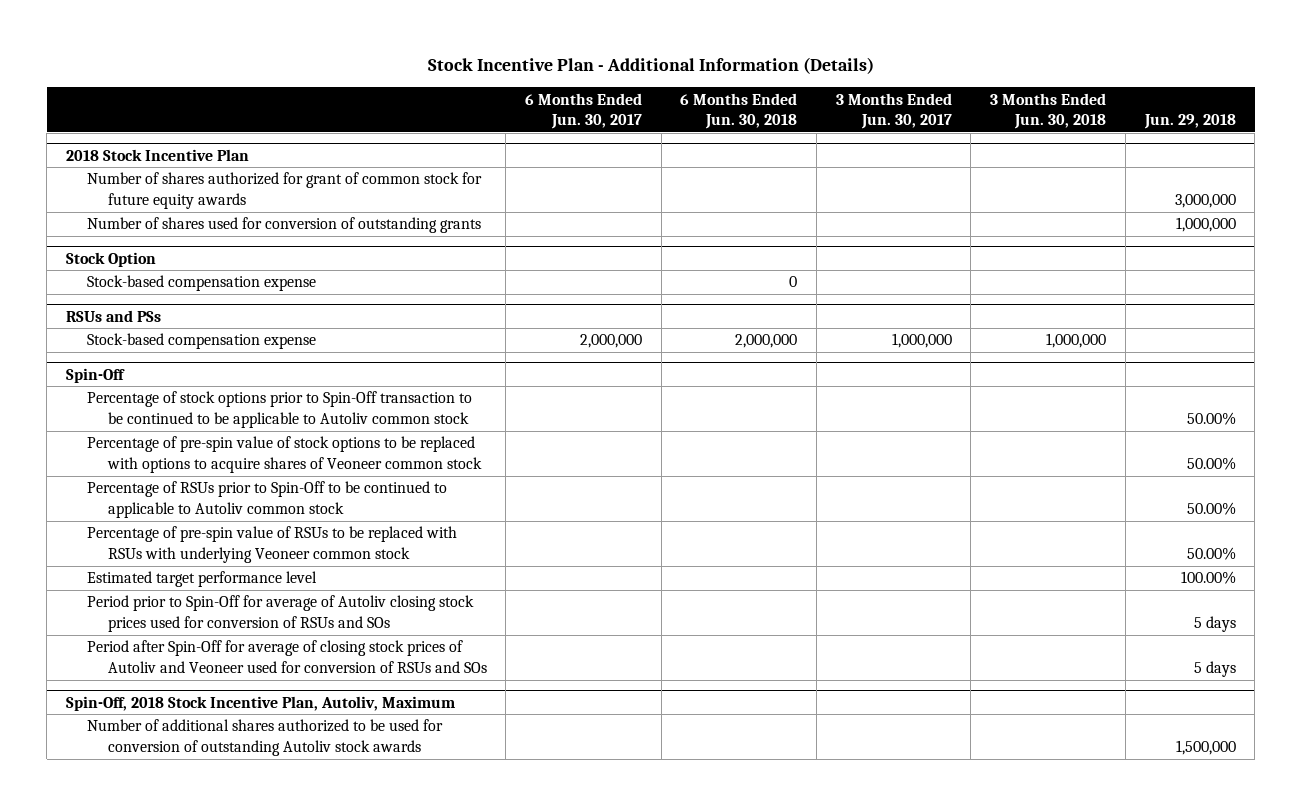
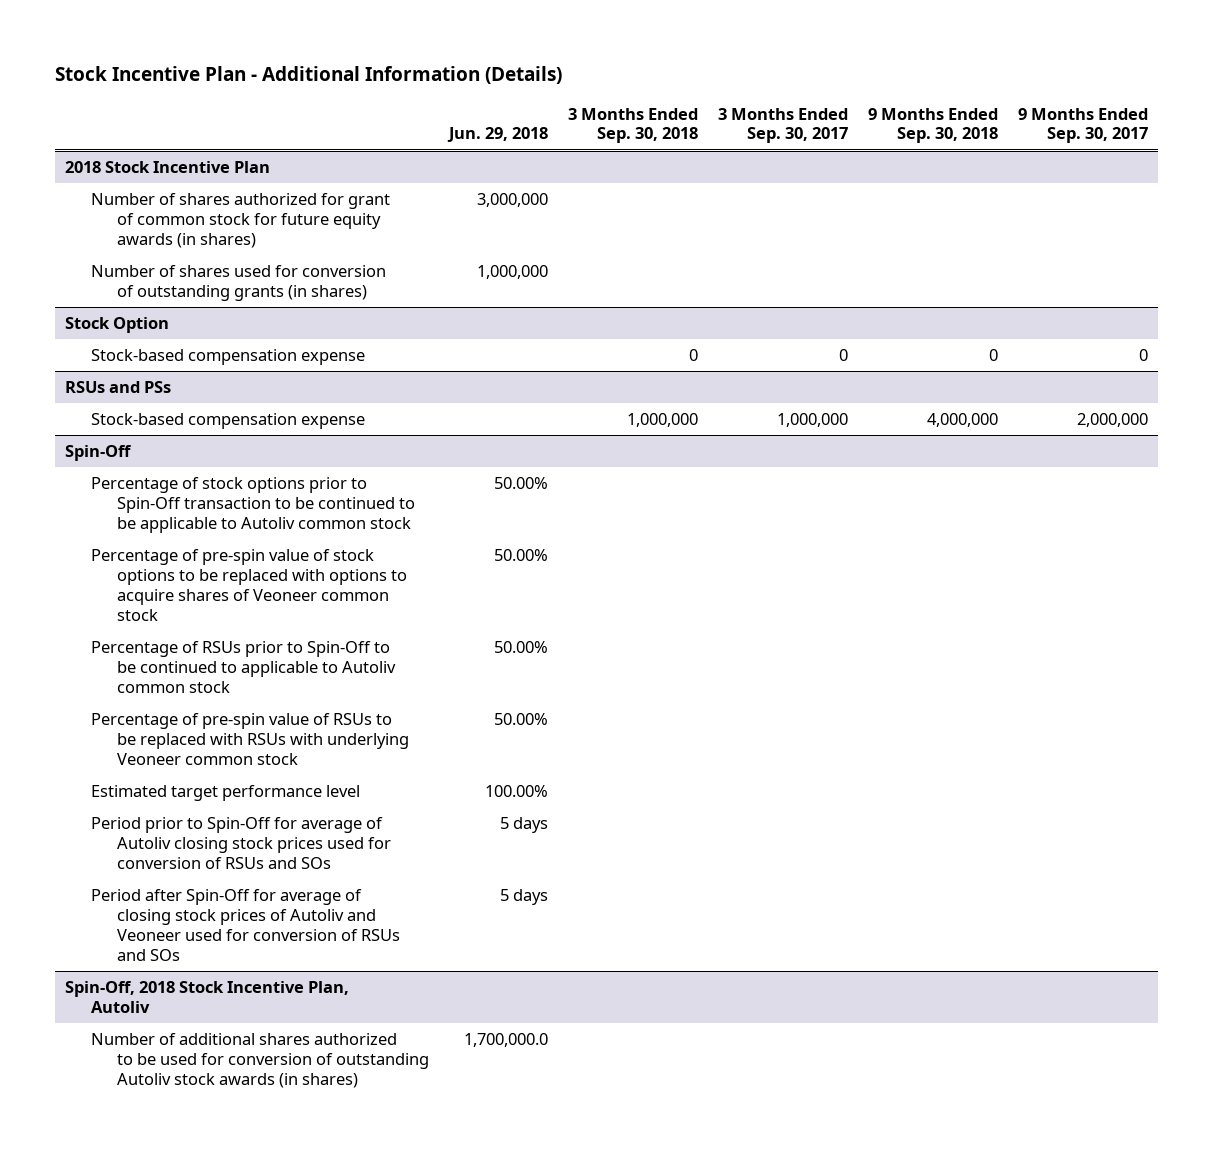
[524,92,642,130] 6 Months Ended Jun. 30, 2017 -> none
[680,92,798,130] 6 Months Ended Jun. 30, 2018 -> none
[835,92,952,130] 3 Months Ended Jun. 30, 2017 -> none
[990,92,1107,130] 3 Months Ended Jun. 30, 2018 -> none
none -> [568,107,699,144] 3 Months Ended Sep. 30, 2018
none -> [718,107,849,144] 3 Months Ended Sep. 30, 2017
none -> [868,107,999,144] 9 Months Ended Sep. 30, 2018
none -> [1018,107,1149,144] 9 Months Ended Sep. 30, 2017
[86,172,482,209] Number of shares authorized for grant of common stock for future equity awards -> [90,193,390,248] Number of shares authorized for grant of common stock for future equity awards (in shares)
[86,217,481,234] Number of shares used for conversion of outstanding grants -> [90,265,386,302] Number of shares used for conversion of outstanding grants (in shares)
[66,695,456,711] Spin-Off, 2018 Stock Incentive Plan, Autoliv, Maximum -> [64,981,349,1014] Spin-Off, 2018 Stock Incentive Plan, Autoliv
[86,719,443,756] Number of additional shares authorized to be used for conversion of outstanding Autoliv stock awards -> [90,1033,430,1088] Number of additional shares authorized to be used for conversion of outstanding Autoliv stock awards (in shares)
[1175,739,1236,755] 1,500,000 -> [464,1033,549,1048] 1,700,000.0

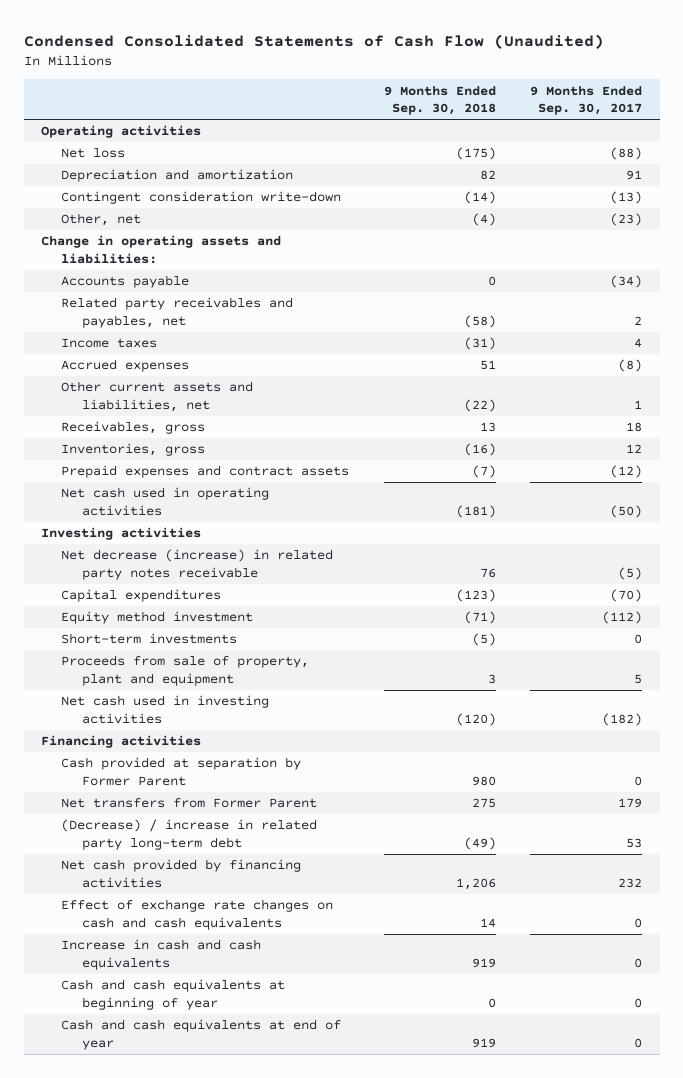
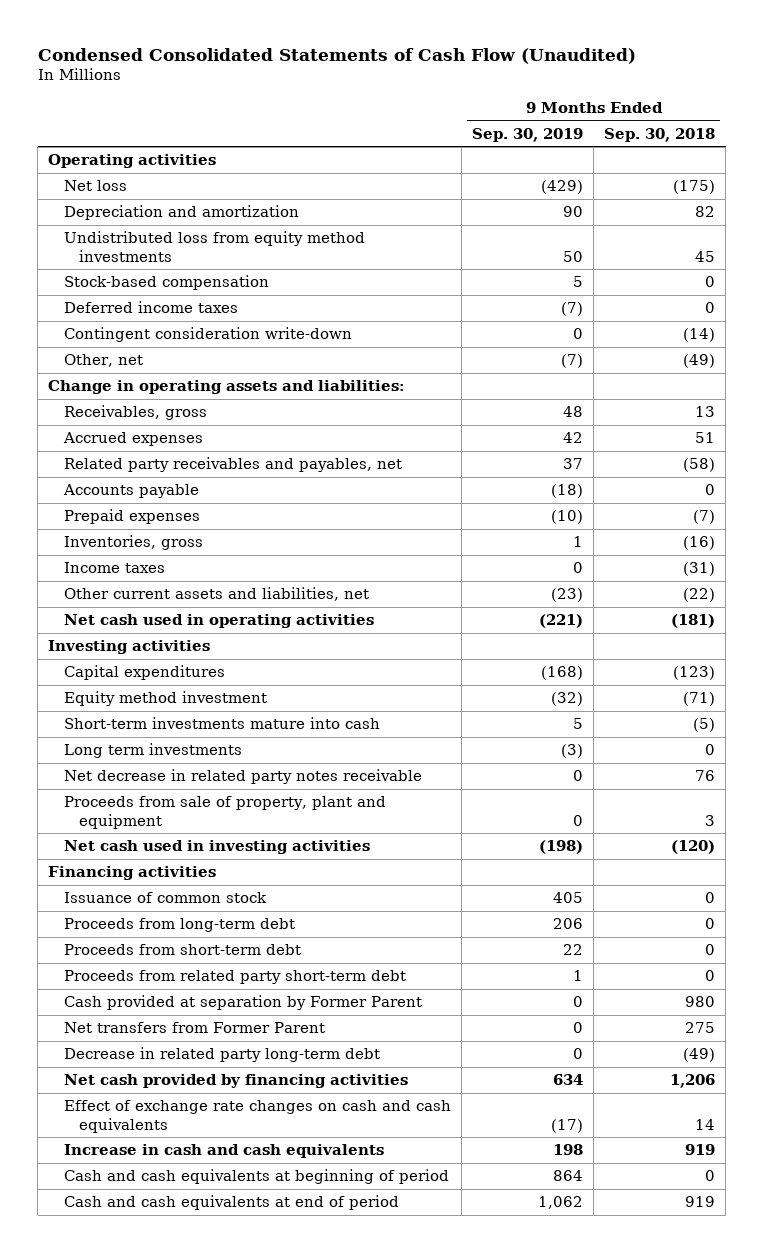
[530,85,643,116] 9 Months Ended Sep. 30, 2017 -> none
none -> [471,127,583,142] Sep. 30, 2019
none -> [63,231,365,262] Undistributed loss from equity method investments
none -> [63,275,269,291] Stock-based compensation
none -> [63,301,238,314] Deferred income taxes
[471,213,496,227] (4) -> [683,354,716,369] (49)
[61,421,206,435] Receivables, gross -> [63,405,207,421] Receivables, gross
[61,359,190,373] Accrued expenses -> [62,432,203,447] Accrued expenses
[61,275,190,289] Accounts payable -> [62,484,199,499] Accounts payable
none -> [63,509,200,525] Prepaid expenses
[61,443,206,457] Inventories, gross -> [63,535,203,551] Inventories, gross
[61,465,350,479] Prepaid expenses and contract assets -> none
[61,549,334,580] Net decrease (increase) in related party notes receivable -> none
[61,633,238,645] Short-term investments -> [63,717,380,730] Short-term investments mature into cash
none -> [63,743,242,759] Long term investments
none -> [63,769,422,785] Net decrease in related party notes receivable
none -> [63,892,267,904] Issuance of common stock
none -> [63,918,295,933] Proceeds from long-term debt
none -> [63,944,301,956] Proceeds from short-term debt
none -> [63,970,406,985] Proceeds from related party short-term debt
[61,819,318,850] (Decrease) / increase in related party long-term debt -> [63,1047,380,1063] Decrease in related party long-term debt
[61,979,286,1010] Cash and cash equivalents at beginning of year -> [63,1169,449,1185] Cash and cash equivalents at beginning of period
[61,1019,342,1050] Cash and cash equivalents at end of year -> [63,1195,399,1211] Cash and cash equivalents at end of period

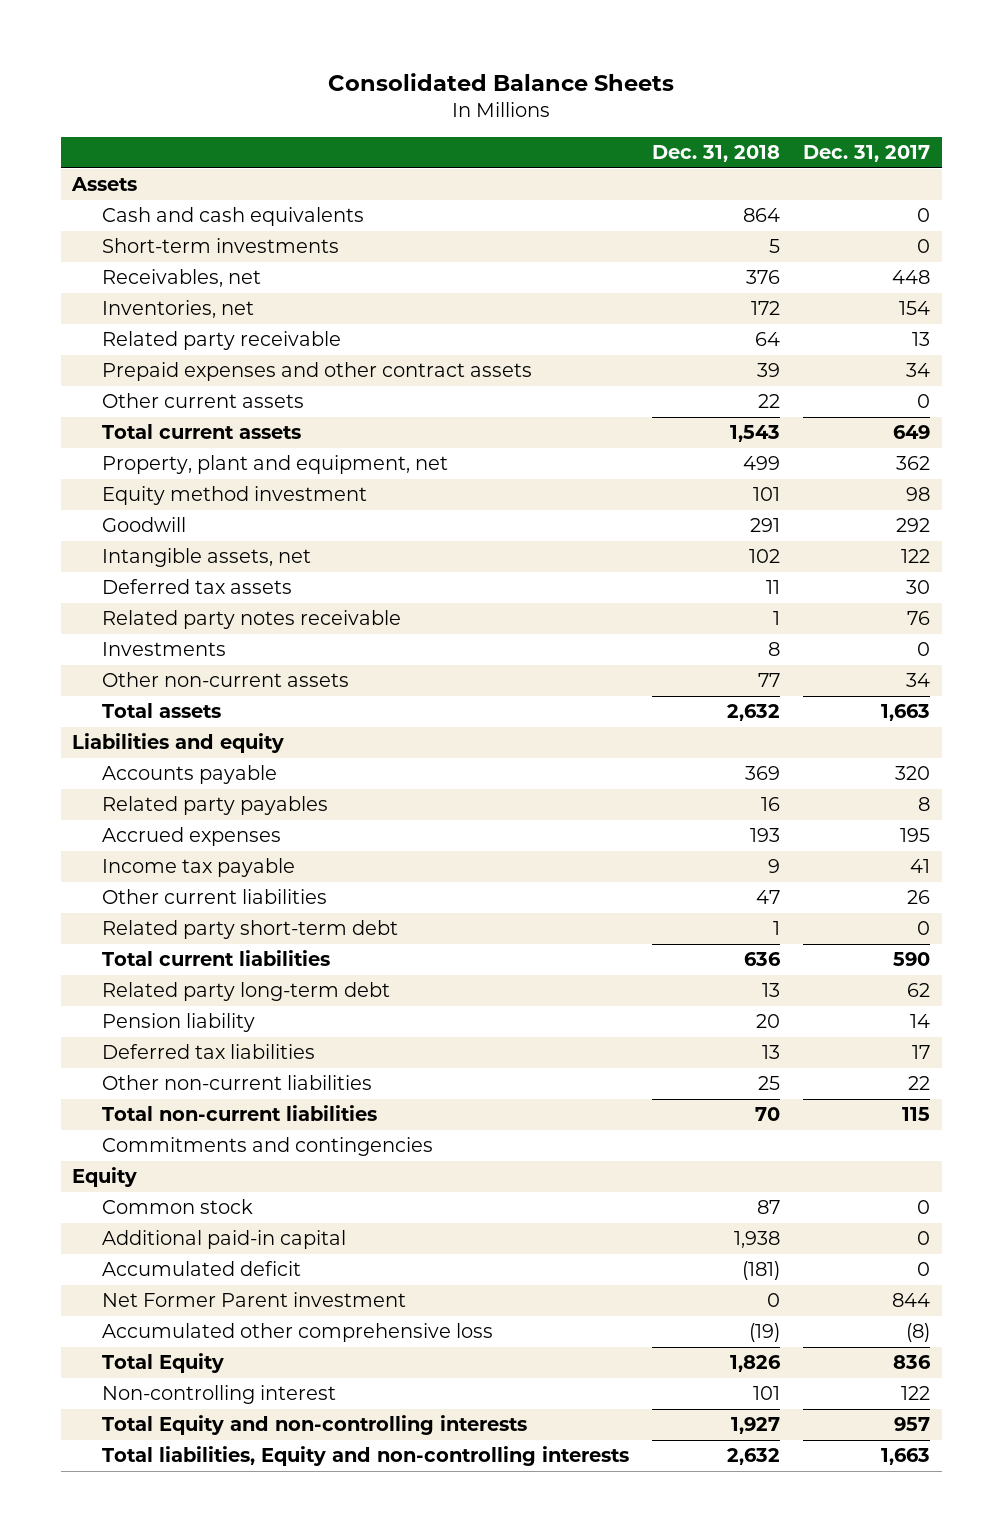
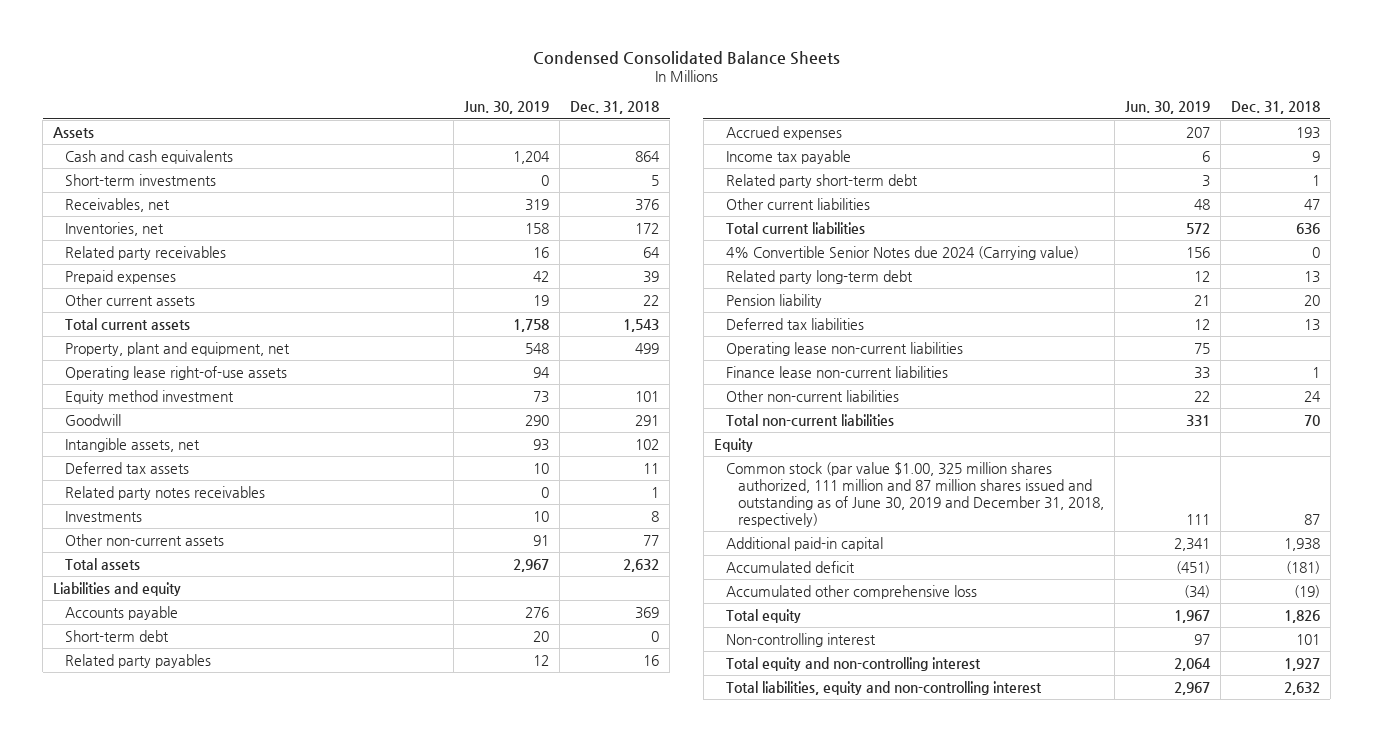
[328,73,675,92] Consolidated Balance Sheets -> [532,51,840,66] Condensed Consolidated Balance Sheets
[803,145,931,163] Dec. 31, 2017 -> none
none -> [464,101,550,115] Jun. 30, 2019
[102,362,533,382] Prepaid expenses and other contract assets -> none
[102,331,342,351] Related party receivable -> [65,245,227,260] Related party receivables
none -> [65,269,177,284] Prepaid expenses
none -> [65,365,288,380] Operating lease right-of-use assets
[102,610,402,630] Related party notes receivable -> [65,485,266,500] Related party notes receivables
none -> [65,629,170,642] Short-term debt
[102,889,328,905] Other current liabilities -> [725,197,870,210] Other current liabilities
none -> [725,245,1079,260] 4% Convertible Senior Notes due 2024 (Carrying value)
none -> [725,341,963,356] Operating lease non-current liabilities
none -> [725,365,948,378] Finance lease non-current liabilities
[758,1076,781,1091] 25 -> [1303,390,1321,402] 24
[102,1137,434,1157] Commitments and contingencies -> none
[102,1199,254,1215] Common stock -> [725,461,1104,527] Common stock (par value $1.00, 325 million shares authorized, 111 million and 87 million shares issued and outstanding as of June 30, 2019 and December 31, 2018, respectively)
[102,1292,407,1308] Net Former Parent investment -> none
[102,1353,225,1374] Total Equity -> [725,608,801,623] Total equity
[102,1415,528,1436] Total Equity and non-controlling interests -> [725,656,981,671] Total equity and non-controlling interest
[102,1446,630,1467] Total liabilities, Equity and non-controlling interests -> [725,680,1042,695] Total liabilities, equity and non-controlling interest

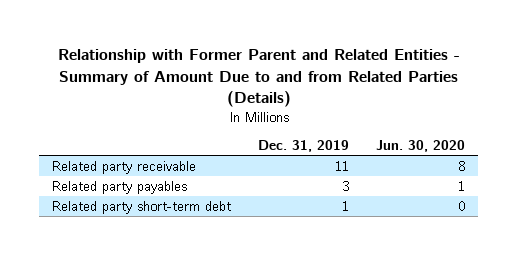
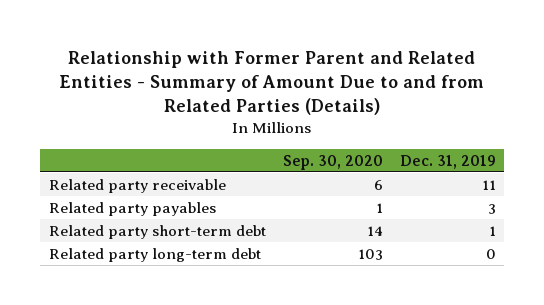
[375,140,465,153] Jun. 30, 2020 -> none
none -> [282,154,383,170] Sep. 30, 2020
none -> [48,247,261,262] Related party long-term debt

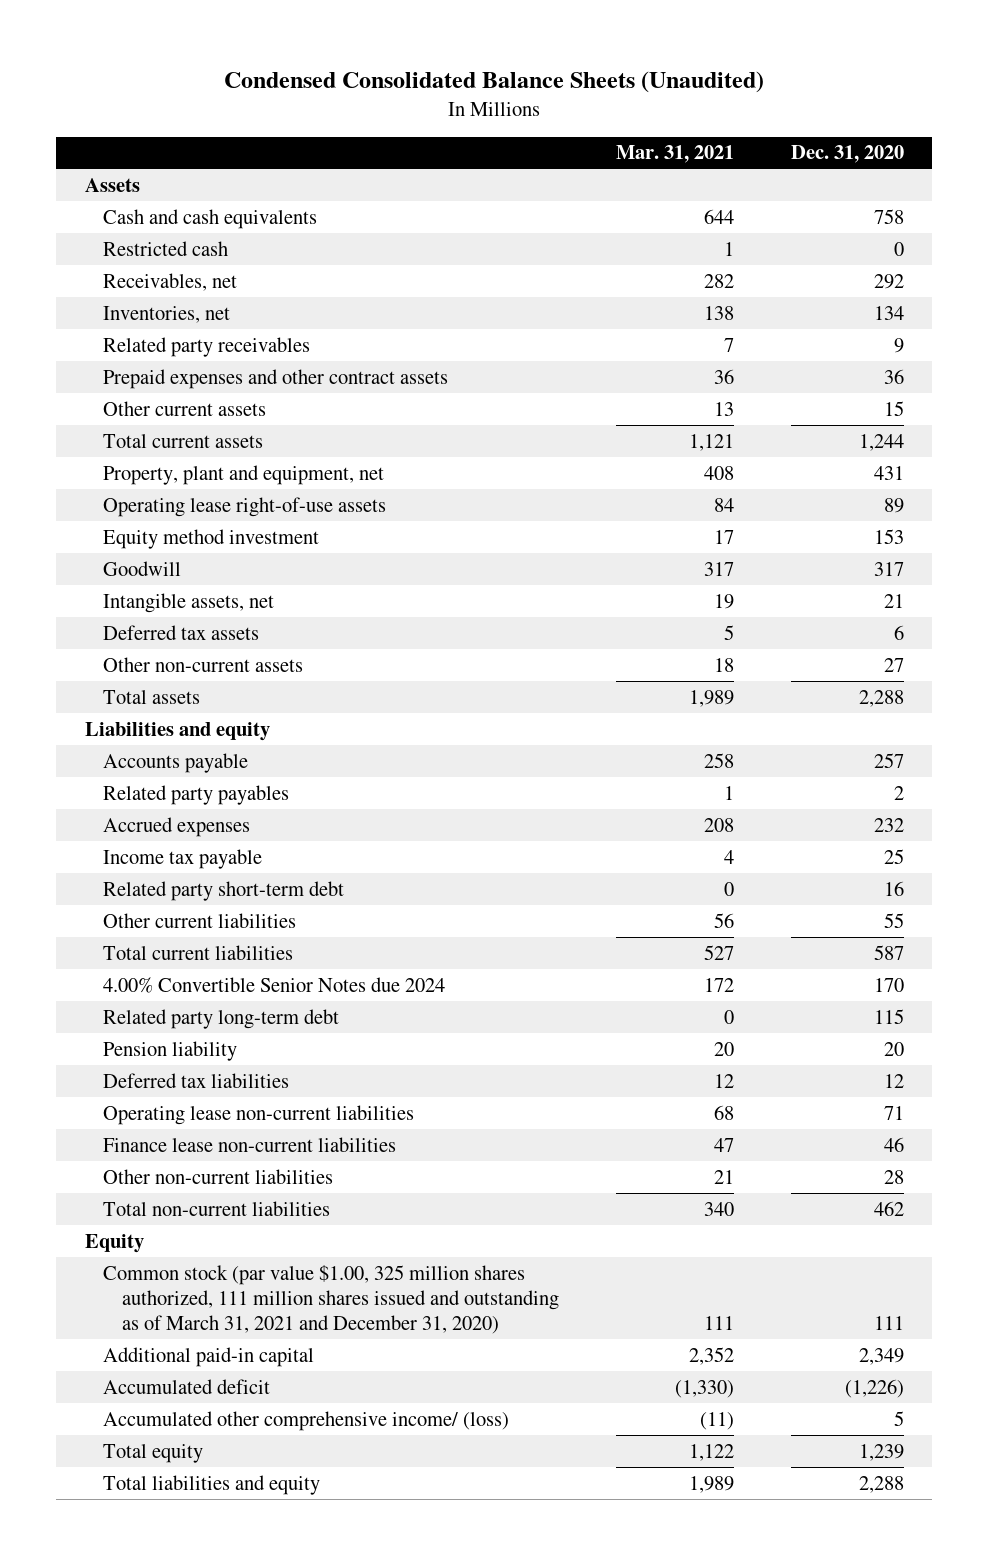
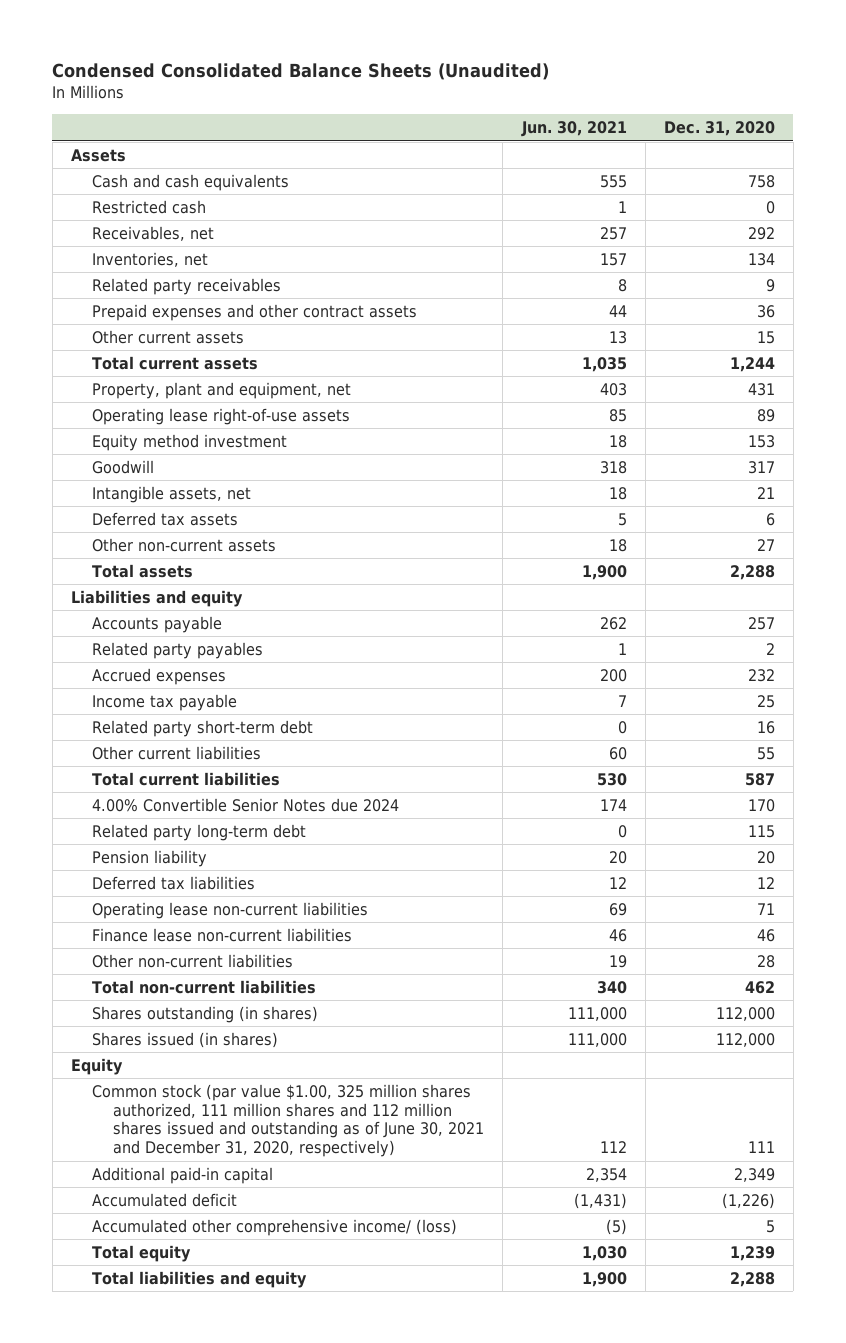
[615,145,734,164] Mar. 31, 2021 -> none
none -> [520,121,627,138] Jun. 30, 2021
none -> [92,1005,319,1023] Shares outstanding (in shares)
none -> [92,1031,279,1048] Shares issued (in shares)
[103,1264,559,1335] Common stock (par value $1.00, 325 million shares authorized, 111 million shares issued and outstanding as of March 31, 2021 and December 31, 2020) -> [92,1083,485,1158] Common stock (par value $1.00, 325 million shares authorized, 111 million shares and 112 million shares issued and outstanding as of June 30, 2021 and December 31, 2020, respectively)

